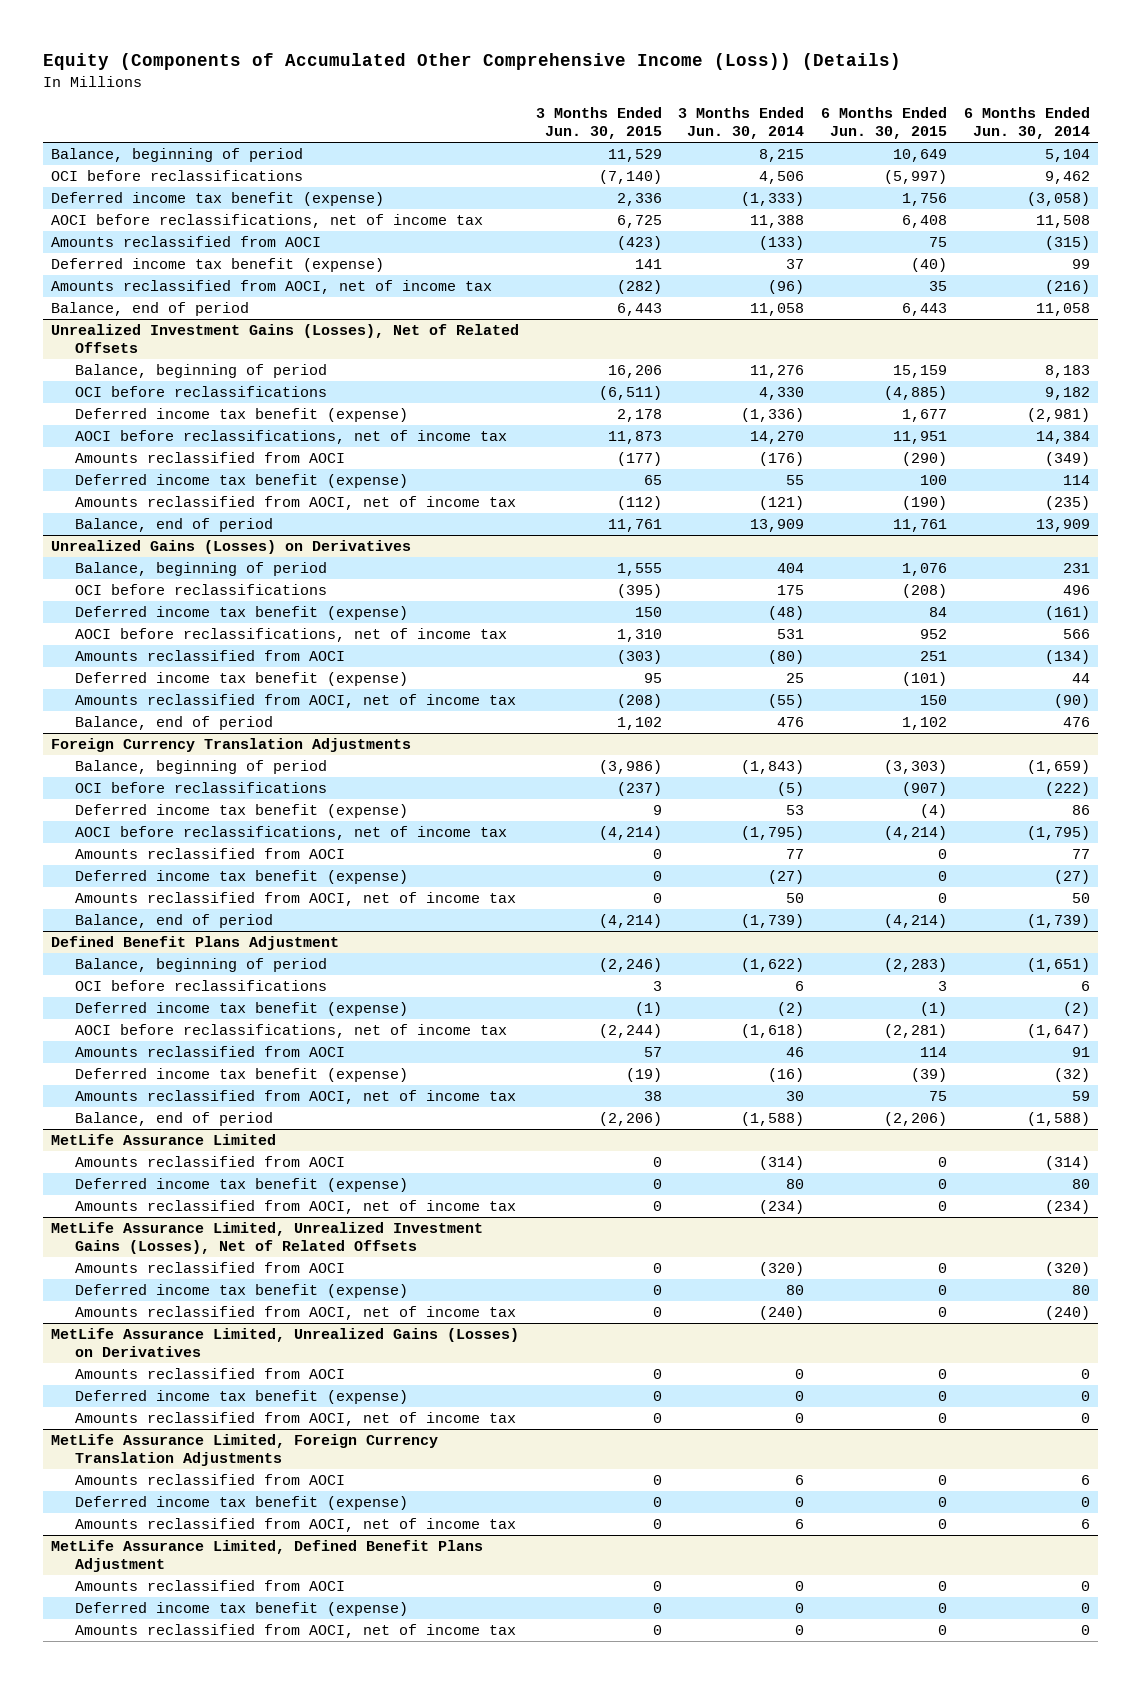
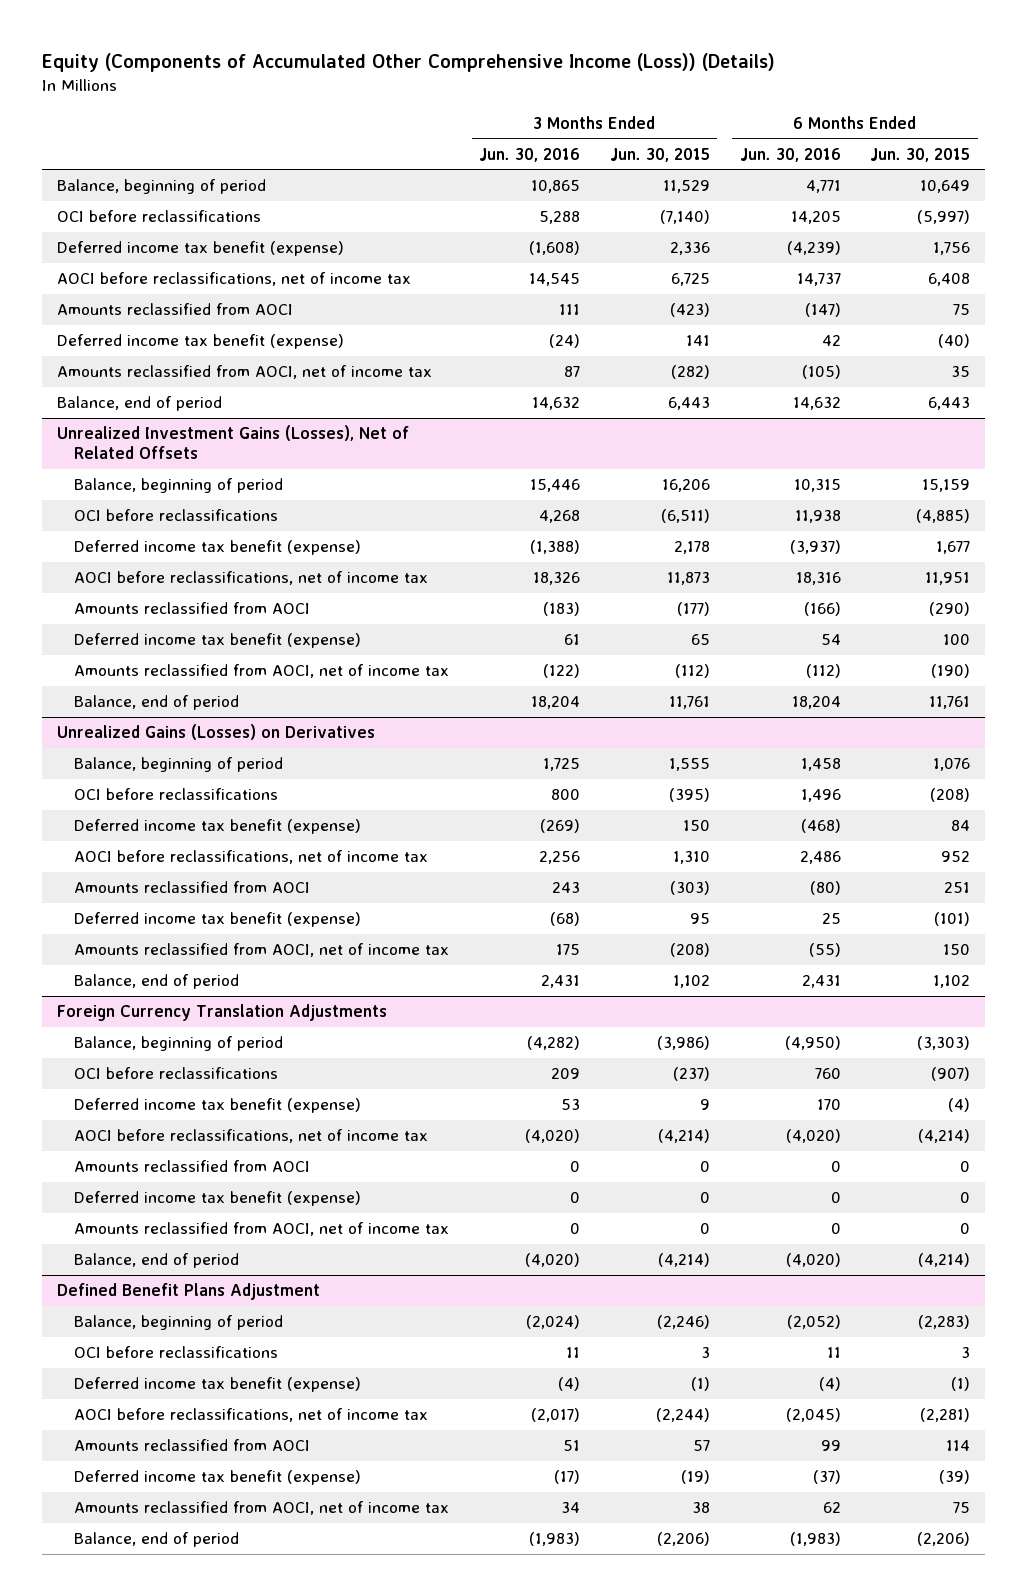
[678,107,805,140] 3 Months Ended Jun. 30, 2014 -> none
[963,107,1090,140] 6 Months Ended Jun. 30, 2014 -> none
none -> [479,147,581,162] Jun. 30, 2016
none -> [739,147,841,162] Jun. 30, 2016
[51,1134,277,1146] MetLife Assurance Limited -> none
[75,1156,346,1168] Amounts reclassified from AOCI -> none
[75,1178,409,1193] Deferred income tax benefit (expense) -> none
[75,1200,517,1215] Amounts reclassified from AOCI, net of income tax -> none
[51,1222,484,1255] MetLife Assurance Limited, Unrealized Investment Gains (Losses), Net of Related Offsets -> none
[75,1262,346,1274] Amounts reclassified from AOCI -> none
[75,1284,409,1299] Deferred income tax benefit (expense) -> none
[75,1306,517,1321] Amounts reclassified from AOCI, net of income tax -> none
[51,1328,520,1358] MetLife Assurance Limited, Unrealized Gains (Losses) on Derivatives -> none
[75,1368,346,1380] Amounts reclassified from AOCI -> none
[75,1390,409,1405] Deferred income tax benefit (expense) -> none
[75,1412,517,1427] Amounts reclassified from AOCI, net of income tax -> none
[51,1434,439,1467] MetLife Assurance Limited, Foreign Currency Translation Adjustments -> none
[75,1474,346,1486] Amounts reclassified from AOCI -> none
[75,1496,409,1511] Deferred income tax benefit (expense) -> none
[75,1518,517,1533] Amounts reclassified from AOCI, net of income tax -> none
[51,1540,484,1573] MetLife Assurance Limited, Defined Benefit Plans Adjustment -> none
[75,1580,346,1592] Amounts reclassified from AOCI -> none
[75,1602,409,1617] Deferred income tax benefit (expense) -> none
[75,1624,517,1639] Amounts reclassified from AOCI, net of income tax -> none

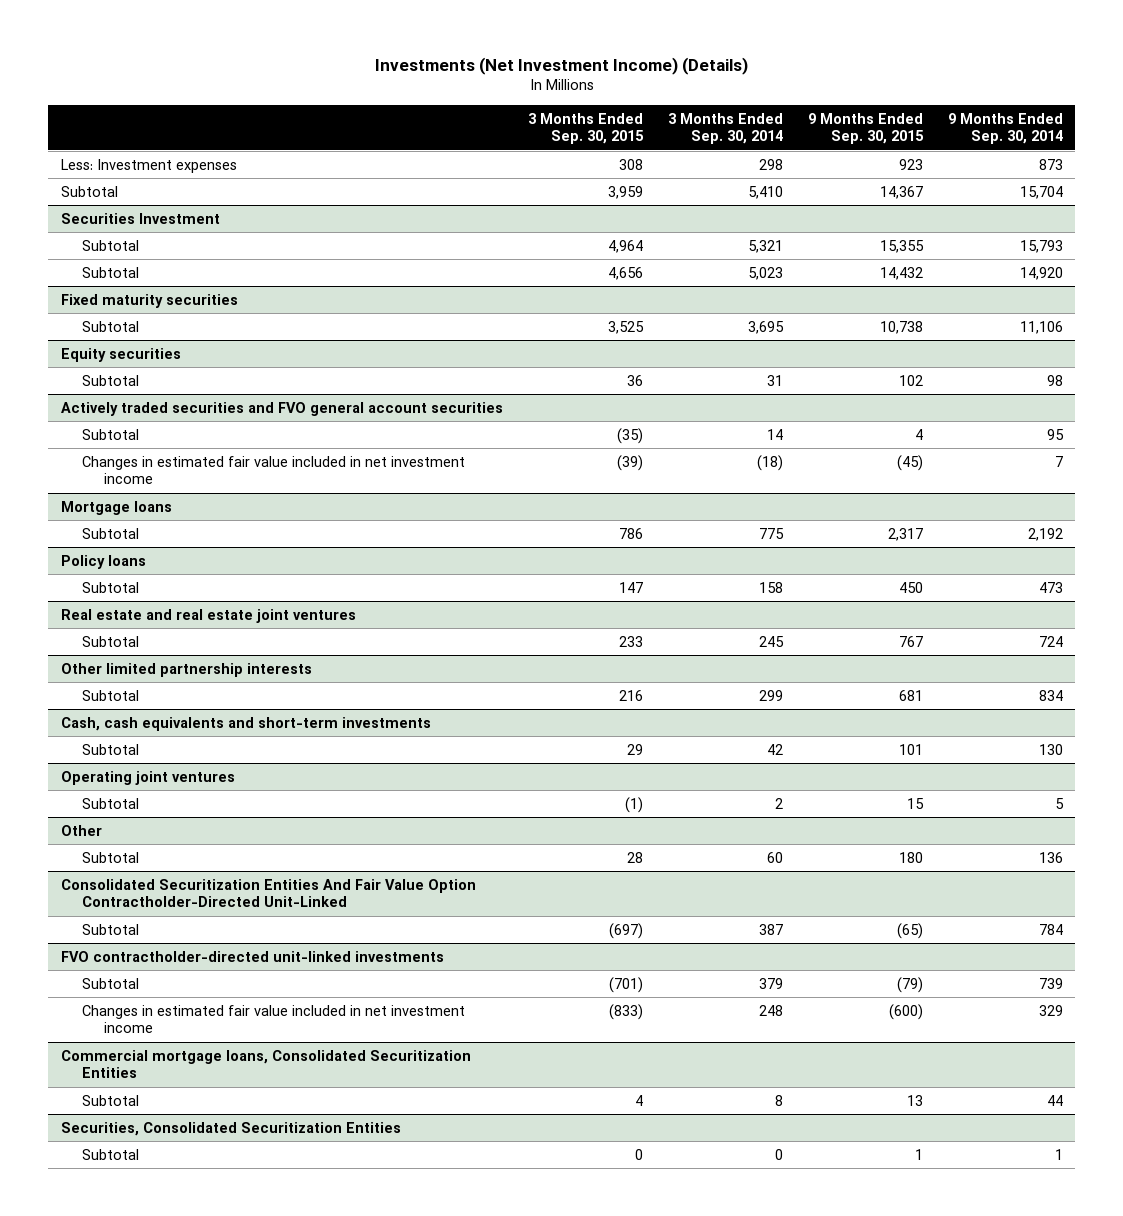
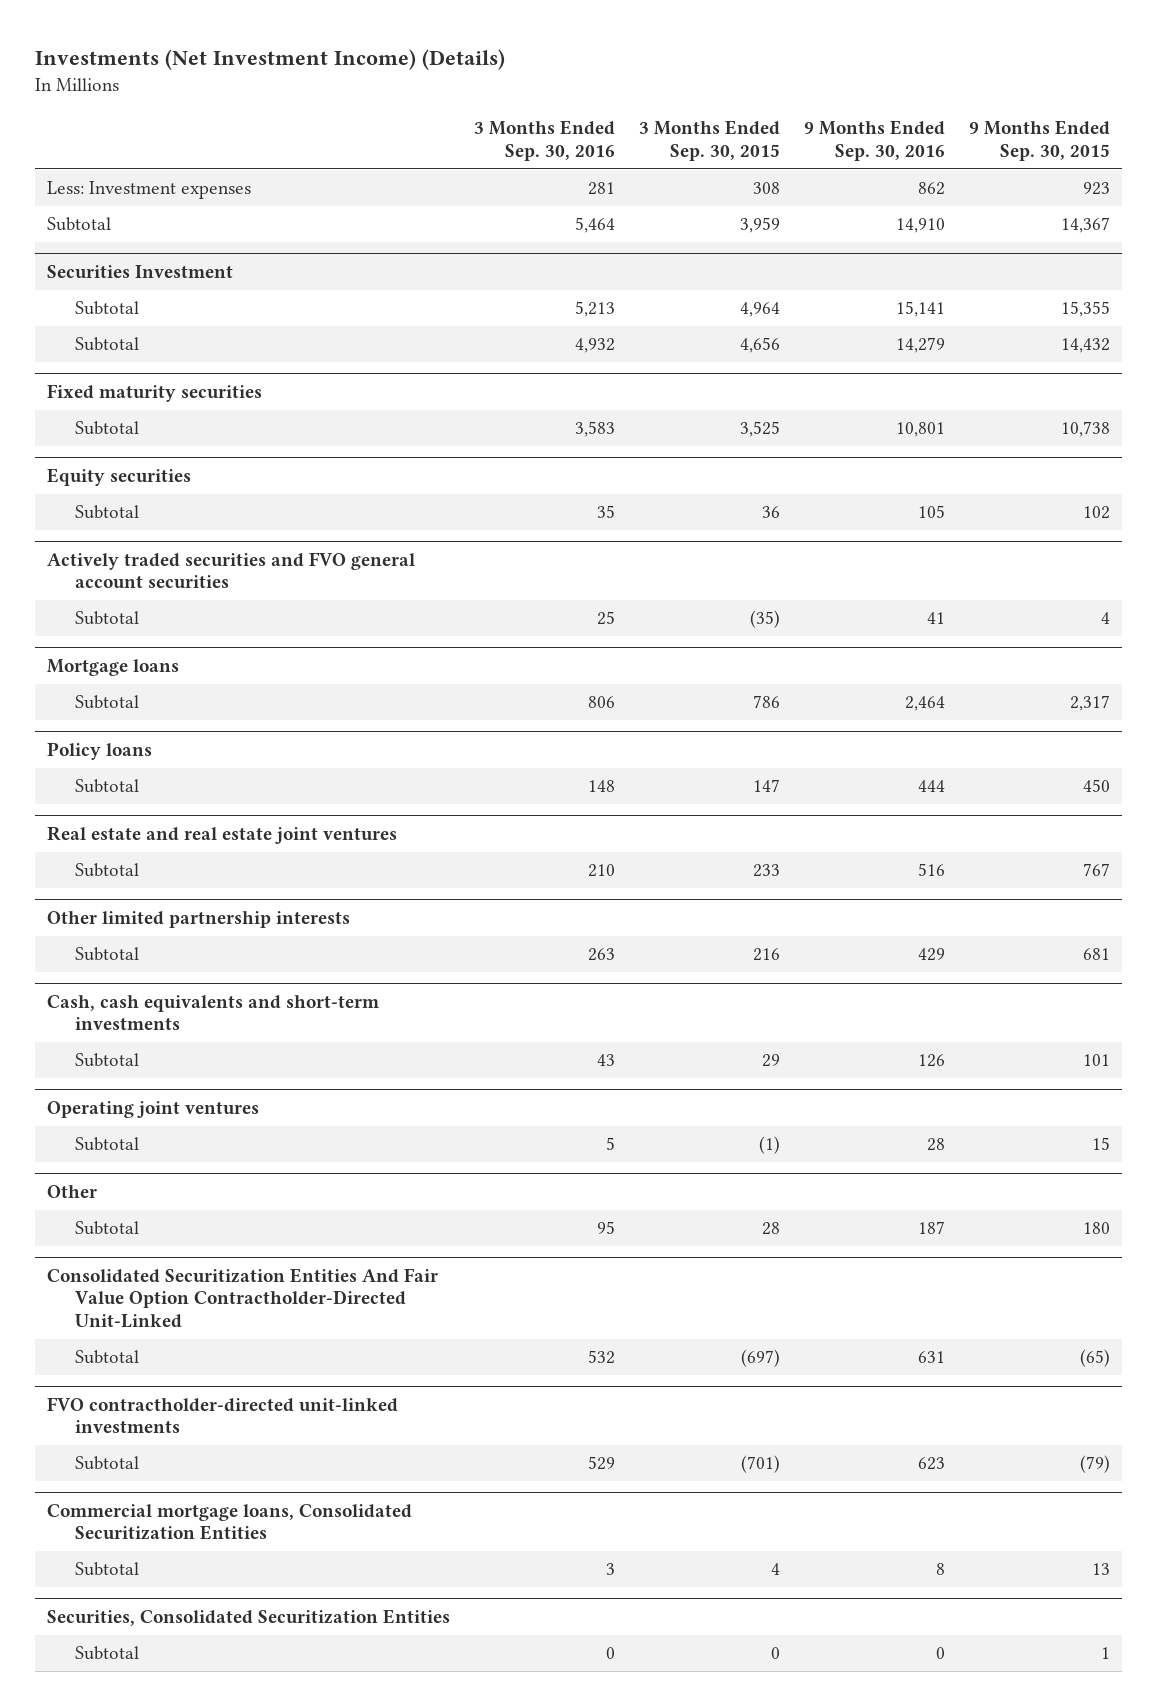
[667,112,783,145] 3 Months Ended Sep. 30, 2014 -> none
[947,112,1063,145] 9 Months Ended Sep. 30, 2014 -> none
none -> [473,120,615,161] 3 Months Ended Sep. 30, 2016
none -> [803,120,945,161] 9 Months Ended Sep. 30, 2016
[82,455,466,485] Changes in estimated fair value included in net investment income -> none
[82,1004,466,1034] Changes in estimated fair value included in net investment income -> none

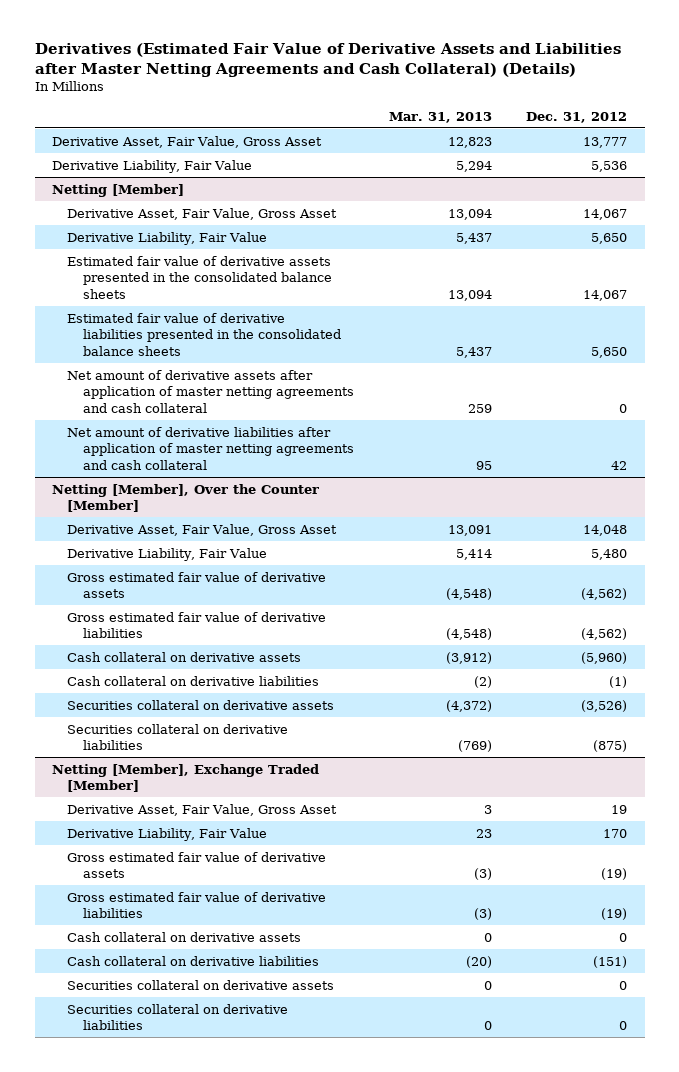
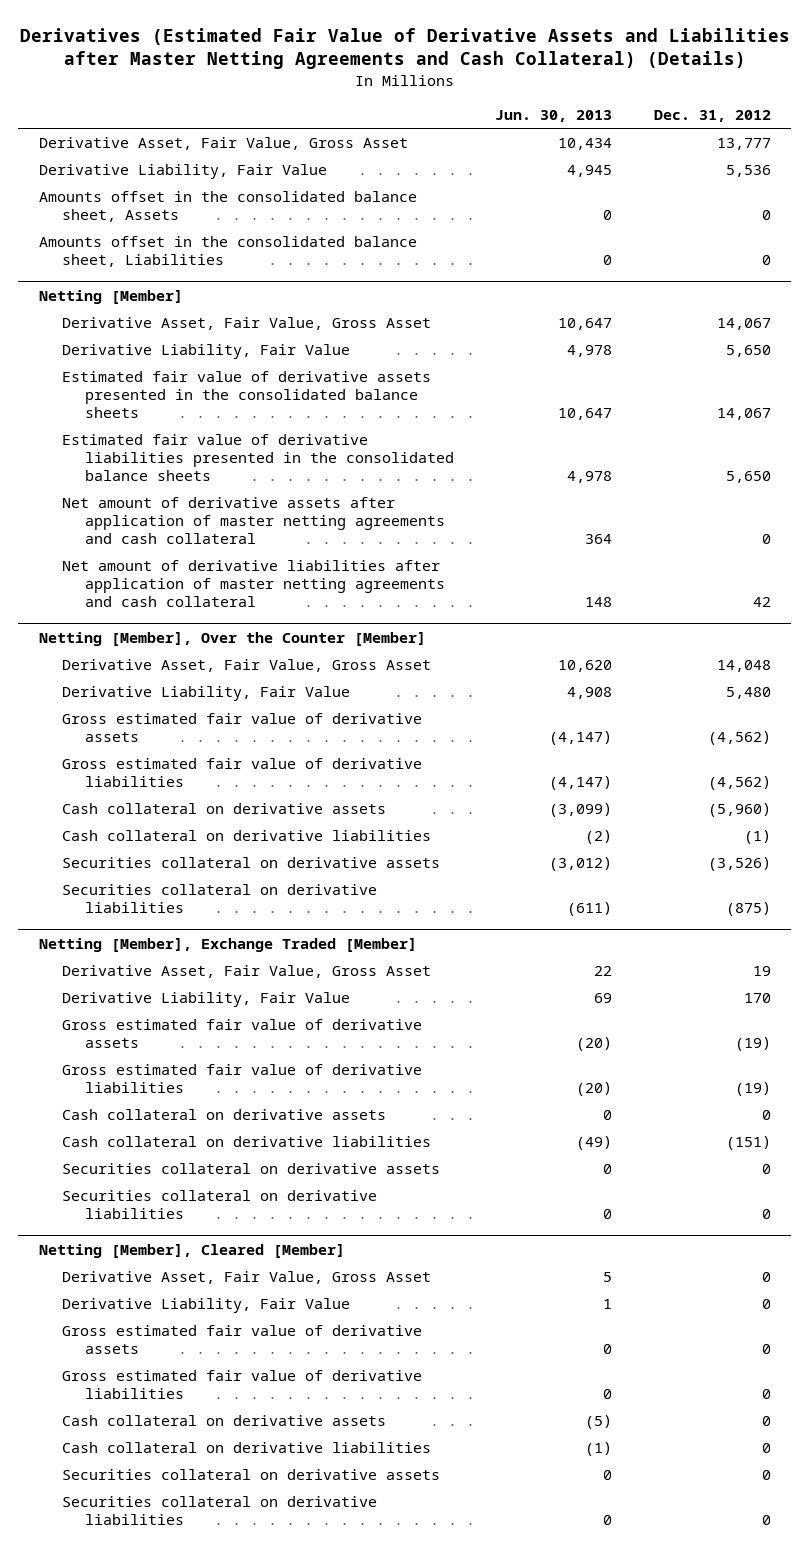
[388,111,492,123] Mar. 31, 2013 -> none
none -> [495,110,613,123] Jun. 30, 2013
none -> [38,191,417,222] Amounts offset in the consolidated balance sheet, Assets
none -> [38,236,417,267] Amounts offset in the consolidated balance sheet, Liabilities
none -> [38,1243,345,1258] Netting [Member], Cleared [Member]
none -> [61,1271,431,1285] Derivative Asset, Fair Value, Gross Asset
none -> [61,1298,350,1314] Derivative Liability, Fair Value
none -> [61,1325,422,1354] Gross estimated fair value of derivative assets
none -> [61,1370,422,1399] Gross estimated fair value of derivative liabilities
none -> [61,1415,386,1427] Cash collateral on derivative assets
none -> [61,1442,431,1454] Cash collateral on derivative liabilities
none -> [61,1469,440,1481] Securities collateral on derivative assets
none -> [61,1496,377,1525] Securities collateral on derivative liabilities

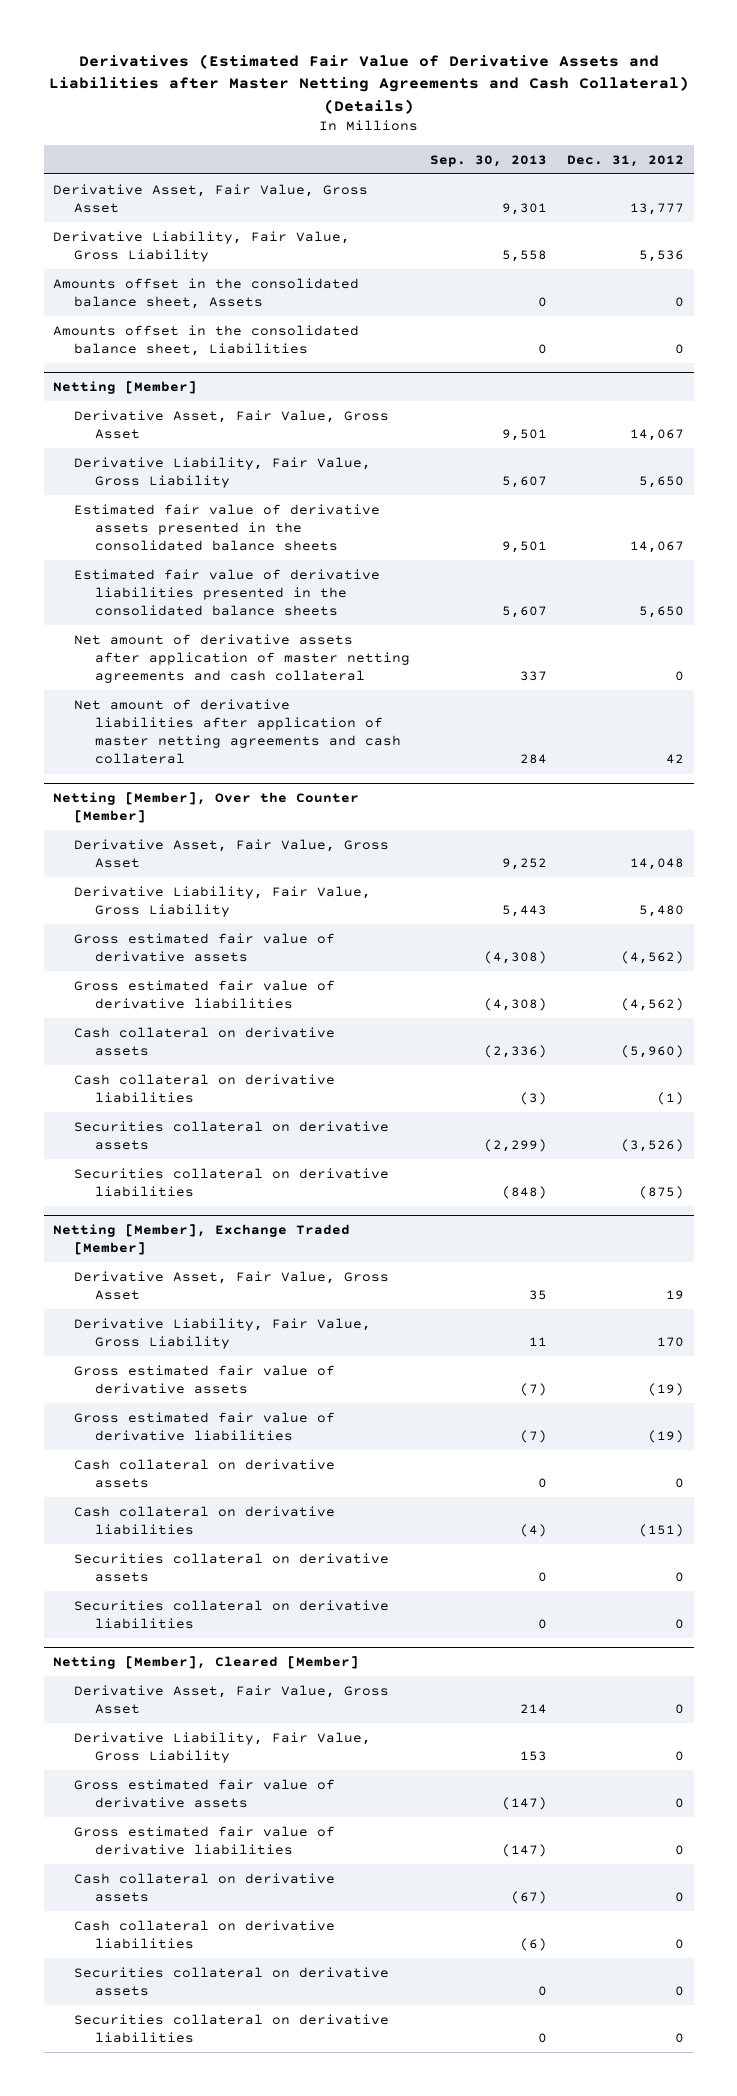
[495,110,613,123] Jun. 30, 2013 -> none
none -> [430,154,548,167] Sep. 30, 2013
[38,164,327,180] Derivative Liability, Fair Value -> [53,230,351,262] Derivative Liability, Fair Value, Gross Liability
[61,344,350,360] Derivative Liability, Fair Value -> [74,456,372,488] Derivative Liability, Fair Value, Gross Liability
[61,686,350,702] Derivative Liability, Fair Value -> [74,885,372,917] Derivative Liability, Fair Value, Gross Liability
[61,992,350,1008] Derivative Liability, Fair Value -> [74,1317,372,1349] Derivative Liability, Fair Value, Gross Liability
[61,1298,350,1314] Derivative Liability, Fair Value -> [74,1731,372,1763] Derivative Liability, Fair Value, Gross Liability

